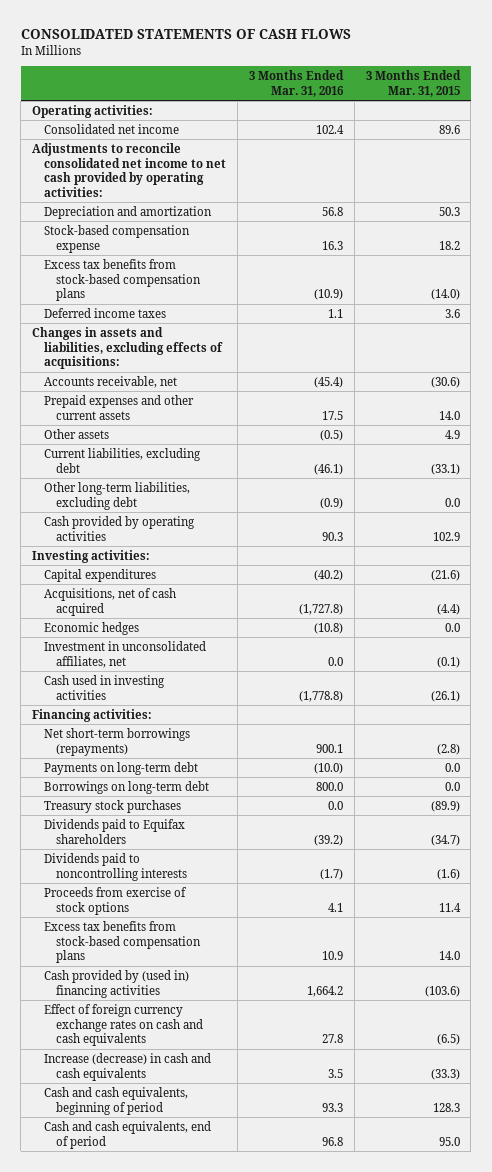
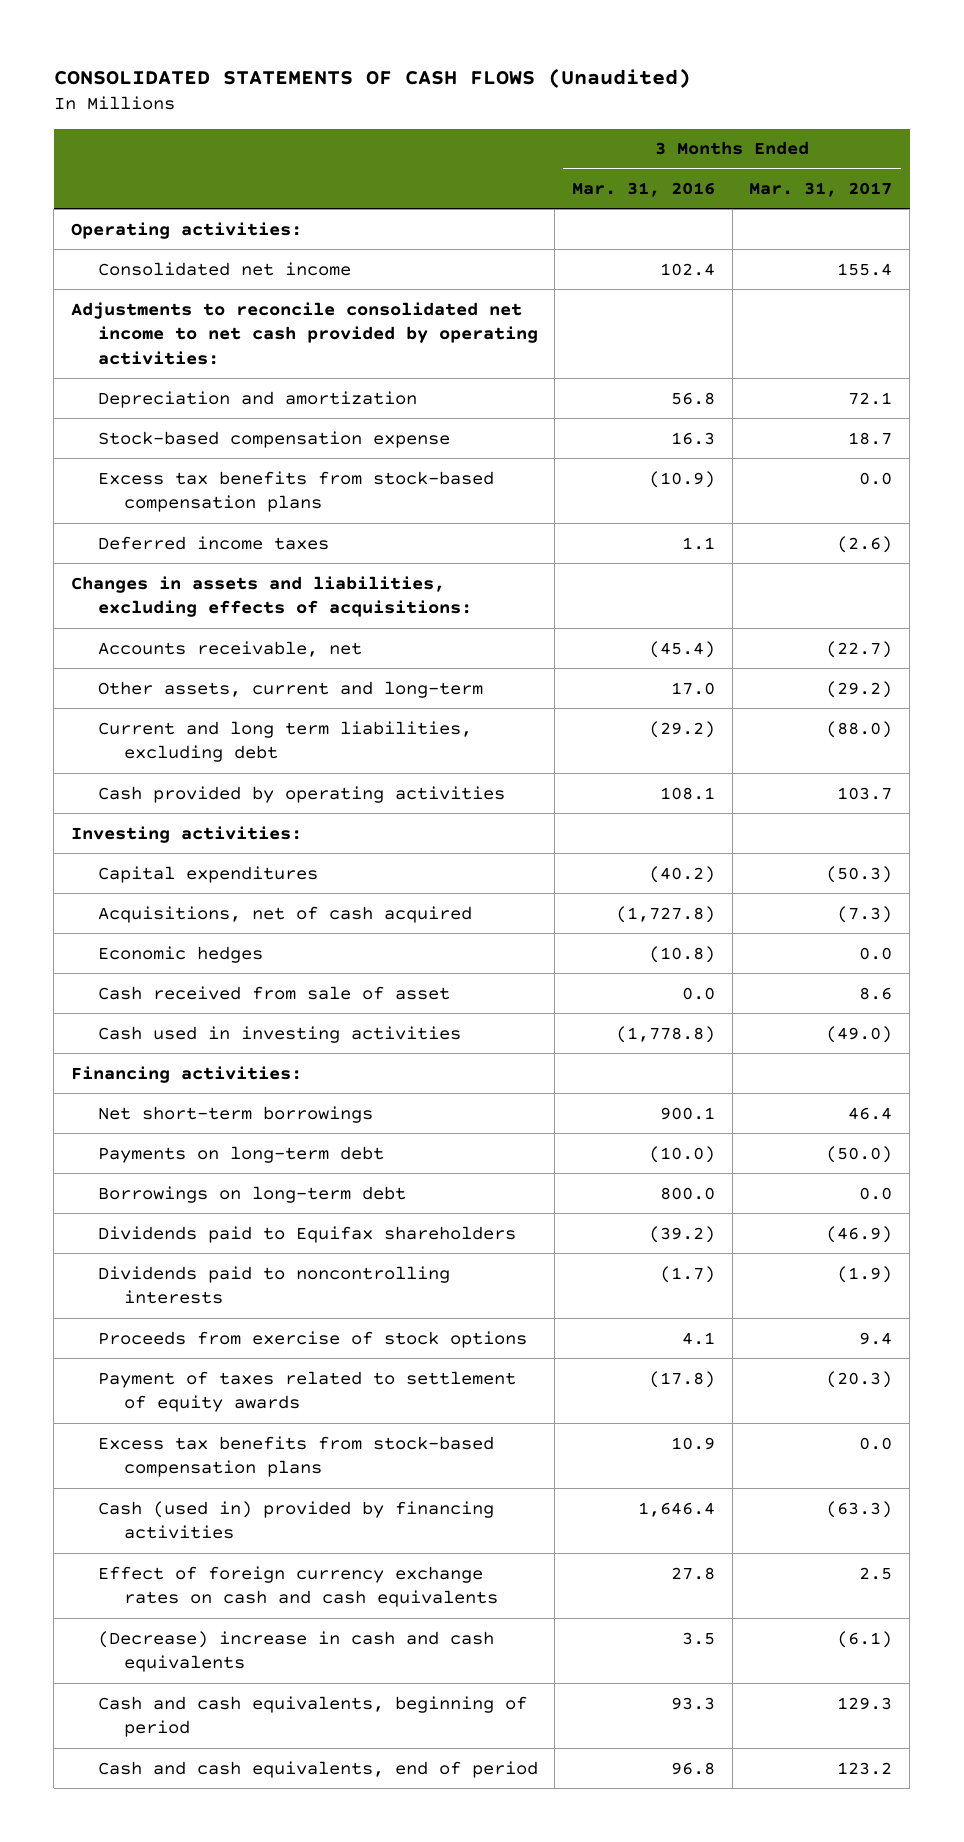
[20,28,351,39] CONSOLIDATED STATEMENTS OF CASH FLOWS -> [53,67,691,88] CONSOLIDATED STATEMENTS OF CASH FLOWS (Unaudited)
[365,70,461,97] 3 Months Ended Mar. 31, 2015 -> none
none -> [749,181,893,197] Mar. 31, 2017
[44,394,195,420] Prepaid expenses and other current assets -> none
[44,481,191,510] Other long-term liabilities, excluding debt -> none
[44,428,110,439] Other assets -> [97,680,483,698] Other assets, current and long-term
[319,429,343,441] (0.5) -> [671,681,716,695] 17.0
[44,447,202,473] Current liabilities, excluding debt -> [97,720,472,763] Current and long term liabilities, excluding debt
[313,463,343,475] (46.1) -> [649,720,716,738] (29.2)
[321,531,343,541] 90.3 -> [660,786,716,800] 108.1
[44,640,207,668] Investment in unconsolidated affiliates, net -> none
none -> [97,985,450,1000] Cash received from sale of asset
[44,727,191,756] Net short-term borrowings (repayments) -> [97,1105,373,1123] Net short-term borrowings
[44,799,182,813] Treasury stock purchases -> none
none -> [97,1370,516,1413] Payment of taxes related to settlement of equity awards
[44,969,190,998] Cash provided by (used in) financing activities -> [97,1500,494,1540] Cash (used in) provided by financing activities
[306,985,343,997] 1,664.2 -> [638,1501,716,1517] 1,646.4
[44,1052,212,1081] Increase (decrease) in cash and cash equivalents -> [97,1630,494,1673] (Decrease) increase in cash and cash equivalents

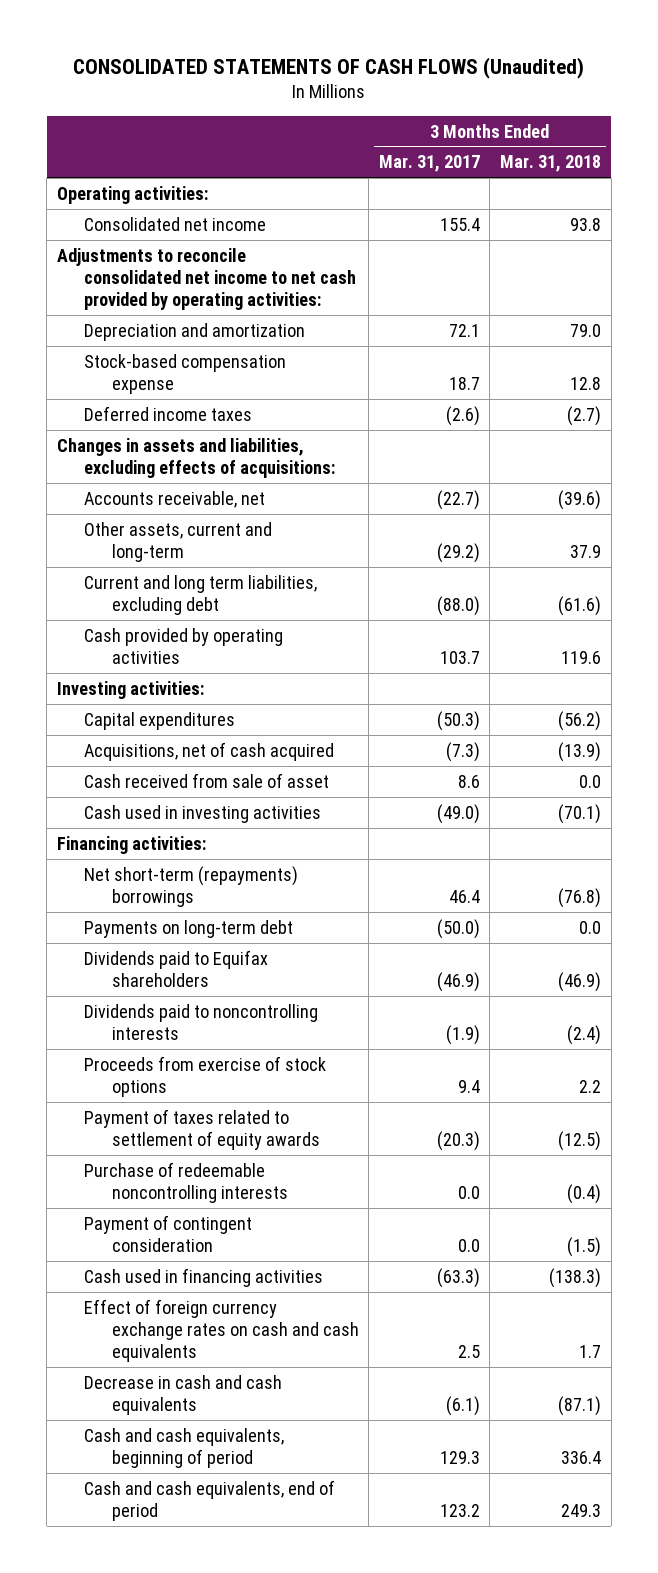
[572,181,716,197] Mar. 31, 2016 -> none
none -> [499,155,601,173] Mar. 31, 2018
[97,470,494,513] Excess tax benefits from stock-based compensation plans -> none
[97,945,263,963] Economic hedges -> none
[97,1105,373,1123] Net short-term borrowings -> [84,865,299,907] Net short-term (repayments) borrowings
[97,1185,406,1203] Borrowings on long-term debt -> none
[97,1435,494,1478] Excess tax benefits from stock-based compensation plans -> none
none -> [84,1161,288,1203] Purchase of redeemable noncontrolling interests
none -> [84,1214,253,1252] Payment of contingent consideration
[97,1500,494,1540] Cash (used in) provided by financing activities -> [84,1267,324,1287] Cash used in financing activities
[97,1630,494,1673] (Decrease) increase in cash and cash equivalents -> [84,1374,283,1415] Decrease in cash and cash equivalents

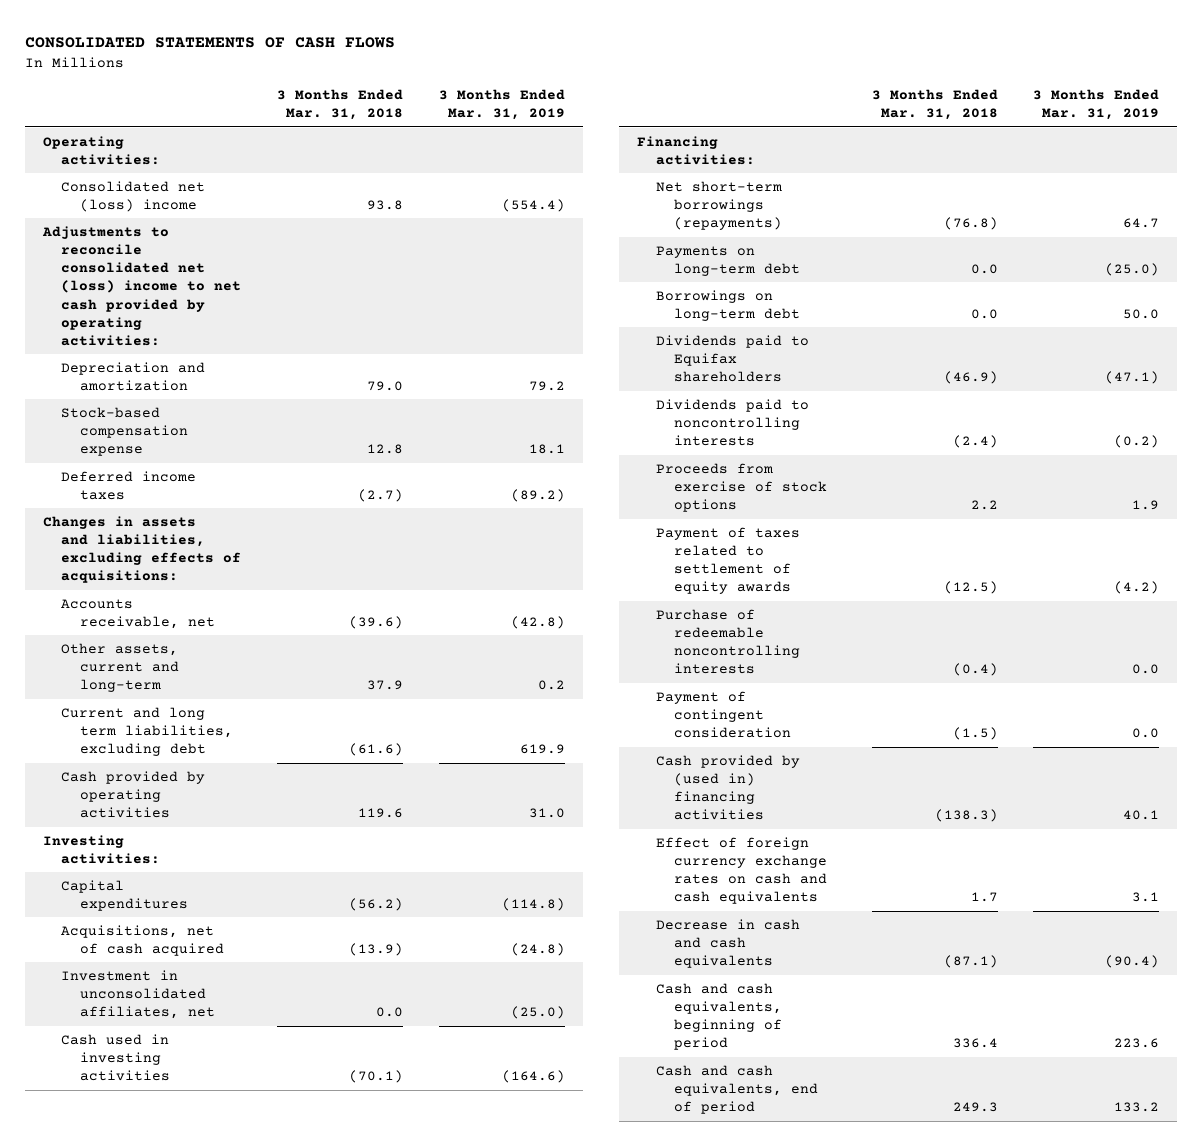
[72,57,584,80] CONSOLIDATED STATEMENTS OF CASH FLOWS (Unaudited) -> [24,37,395,49] CONSOLIDATED STATEMENTS OF CASH FLOWS
[378,155,480,173] Mar. 31, 2017 -> none
none -> [439,89,566,121] 3 Months Ended Mar. 31, 2019
[84,216,267,231] Consolidated net income -> [61,180,206,213] Consolidated net (loss) income
[56,247,357,310] Adjustments to reconcile consolidated net income to net cash provided by operating activities: -> [41,225,242,347] Adjustments to reconcile consolidated net (loss) income to net cash provided by operating activities:
[84,772,330,788] Cash received from sale of asset -> none
none -> [61,969,215,1020] Investment in unconsolidated affiliates, net
[84,865,299,907] Net short-term (repayments) borrowings -> [655,180,783,231] Net short-term borrowings (repayments)
none -> [655,289,801,322] Borrowings on long-term debt
[84,1267,324,1287] Cash used in financing activities -> [655,754,800,821] Cash provided by (used in) financing activities

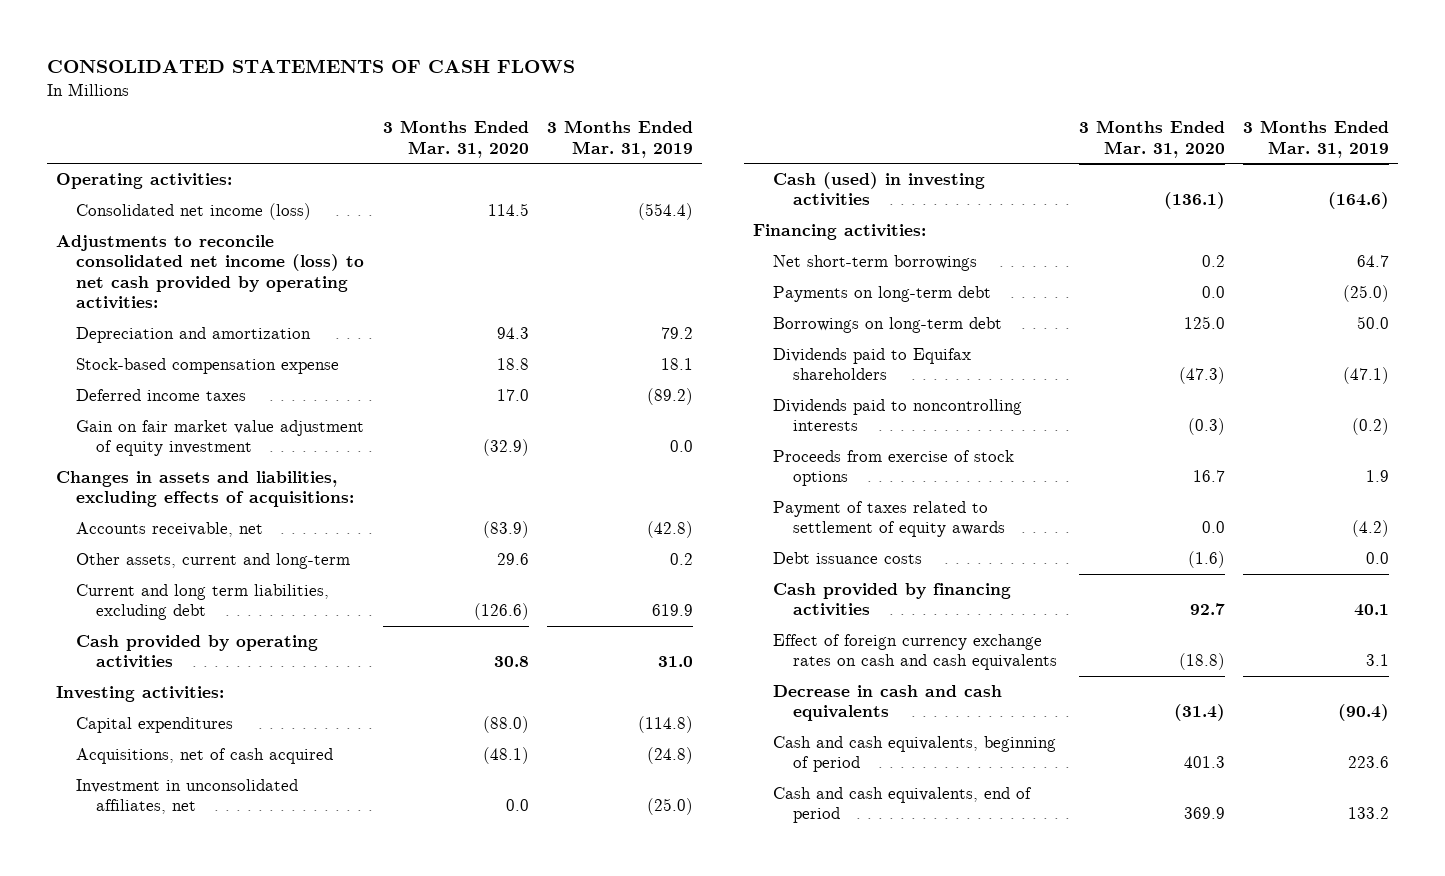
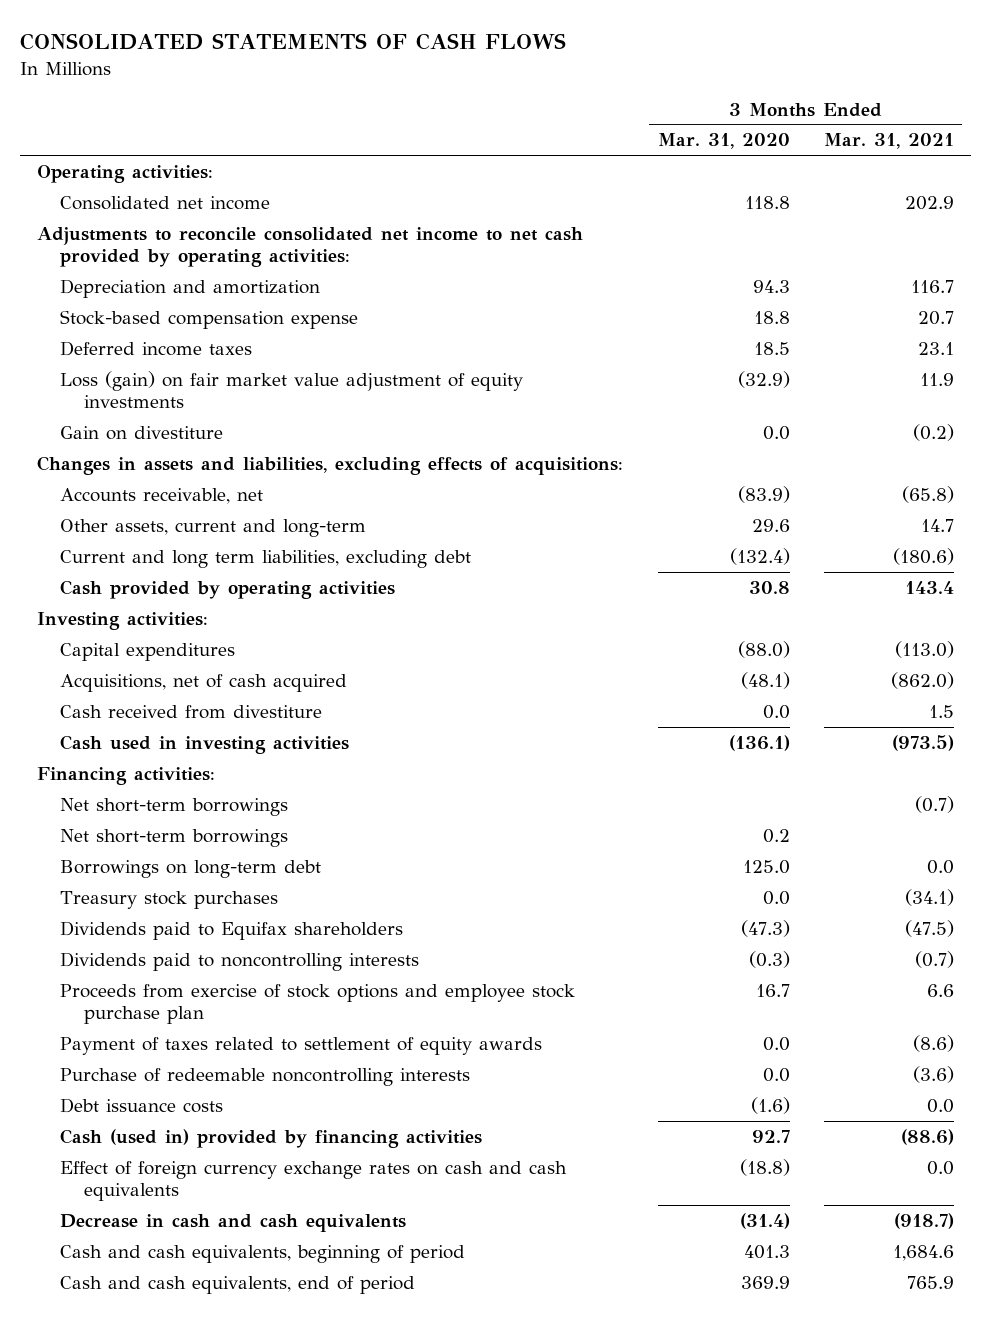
[546,120,693,158] 3 Months Ended Mar. 31, 2019 -> none
none -> [823,133,954,150] Mar. 31, 2021
[76,203,312,221] Consolidated net income (loss) -> [60,195,271,210] Consolidated net income
[487,203,529,217] 114.5 -> [744,195,790,209] 118.8
[56,235,365,310] Adjustments to reconcile consolidated net income (loss) to net cash provided by operating activities: -> [37,226,584,268] Adjustments to reconcile consolidated net income to net cash provided by operating activities:
[496,389,529,402] 17.0 -> [753,341,790,355] 18.5
[76,420,365,457] Gain on fair market value adjustment of equity investment -> [60,370,524,409] Loss (gain) on fair market value adjustment of equity investments
none -> [60,425,224,440] Gain on divestiture
[473,603,529,621] (126.6) -> [729,547,790,565] (132.4)
[76,779,299,815] Investment in unconsolidated affiliates, net -> none
none -> [60,704,323,719] Cash received from divestiture
[772,172,985,207] Cash (used) in investing activities -> [60,734,350,754] Cash used in investing activities
none -> [60,797,289,816] Net short-term borrowings
[772,286,991,303] Payments on long-term debt -> none
none -> [60,890,279,909] Treasury stock purchases
[772,450,1014,487] Proceeds from exercise of stock options -> [60,983,576,1025] Proceeds from exercise of stock options and employee stock purchase plan
none -> [60,1067,471,1086] Purchase of redeemable noncontrolling interests
[772,583,1011,617] Cash provided by financing activities -> [60,1128,483,1148] Cash (used in) provided by financing activities

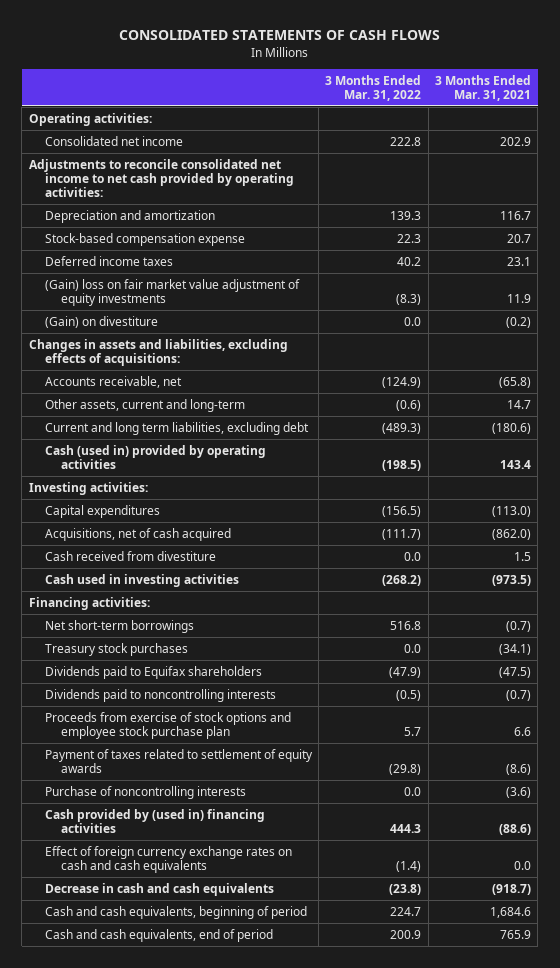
[657,133,790,150] Mar. 31, 2020 -> none
none -> [325,74,422,101] 3 Months Ended Mar. 31, 2022
[60,370,524,409] Loss (gain) on fair market value adjustment of equity investments -> [44,278,300,306] (Gain) loss on fair market value adjustment of equity investments
[60,425,224,440] Gain on divestiture -> [44,315,158,328] (Gain) on divestiture
[60,579,396,599] Cash provided by operating activities -> [44,444,266,469] Cash (used in) provided by operating activities
[60,828,289,847] Net short-term borrowings -> none
[60,859,322,878] Borrowings on long-term debt -> none
[60,1097,224,1113] Debt issuance costs -> none
[60,1067,471,1086] Purchase of redeemable noncontrolling interests -> [44,785,246,799] Purchase of noncontrolling interests
[60,1128,483,1148] Cash (used in) provided by financing activities -> [44,808,265,833] Cash provided by (used in) financing activities

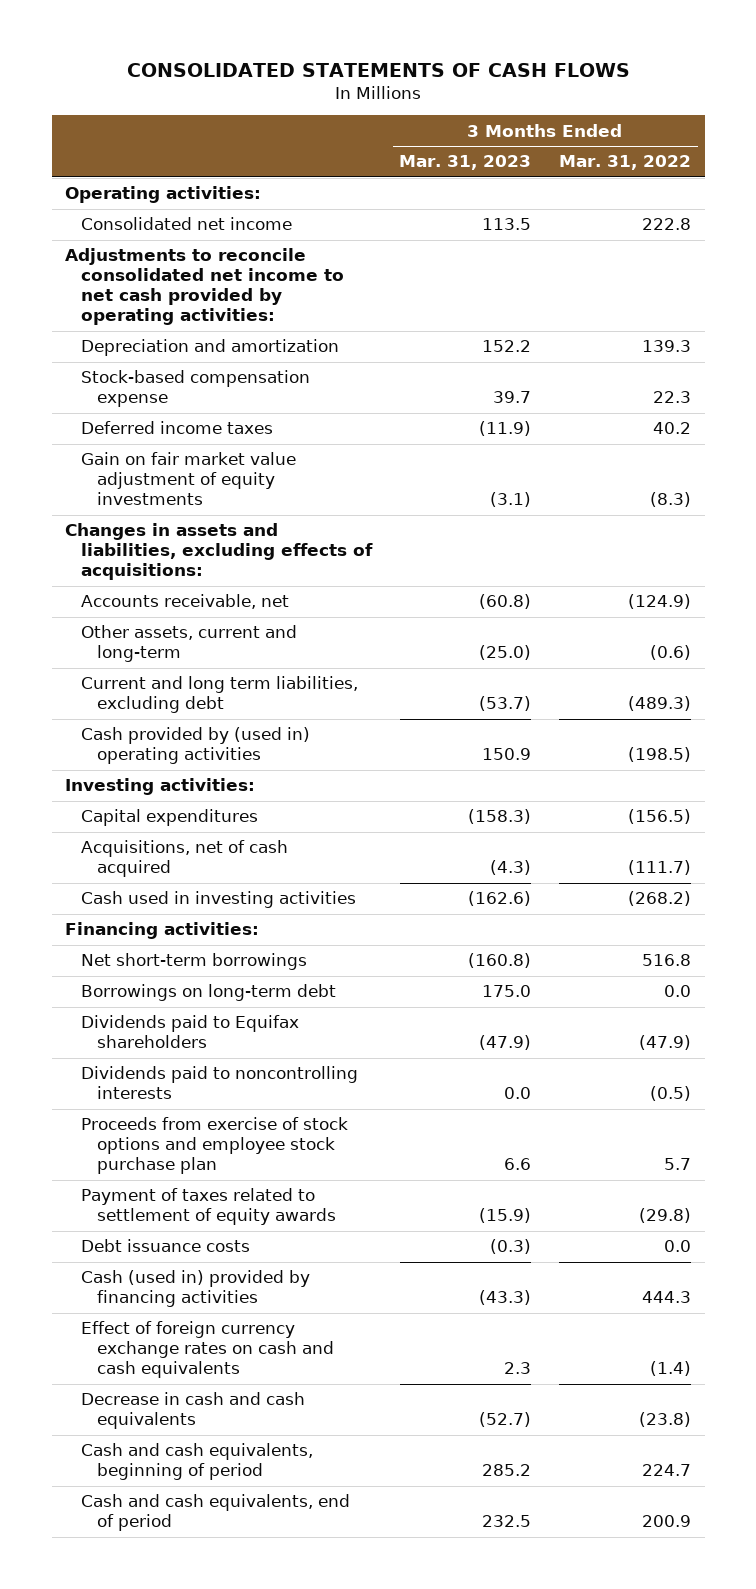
[435,74,532,101] 3 Months Ended Mar. 31, 2021 -> none
none -> [399,155,532,171] Mar. 31, 2023
[44,315,158,328] (Gain) on divestiture -> none
[44,278,300,306] (Gain) loss on fair market value adjustment of equity investments -> [80,452,296,506] Gain on fair market value adjustment of equity investments
[44,444,266,469] Cash (used in) provided by operating activities -> [80,727,310,765] Cash provided by (used in) operating activities
[44,550,216,561] Cash received from divestiture -> none
[44,642,188,656] Treasury stock purchases -> none
none -> [80,984,336,1002] Borrowings on long-term debt
[44,785,246,799] Purchase of noncontrolling interests -> none
none -> [80,1239,250,1253] Debt issuance costs
[44,808,265,833] Cash provided by (used in) financing activities -> [80,1270,310,1308] Cash (used in) provided by financing activities

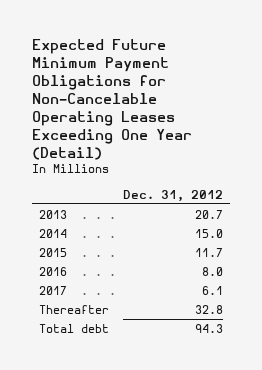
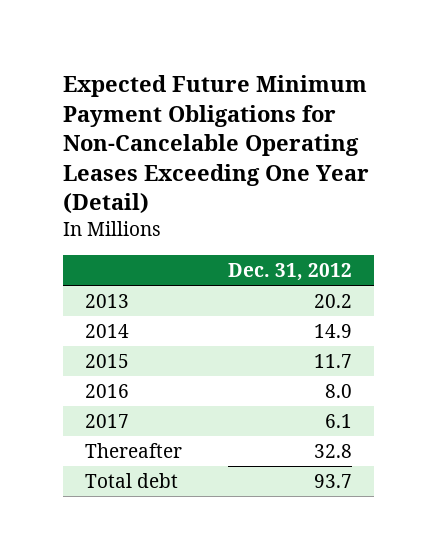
[195,209,224,219] 20.7 -> [313,293,352,308] 20.2
[195,228,224,238] 15.0 -> [313,323,352,338] 14.9
[195,323,224,333] 94.3 -> [313,473,352,488] 93.7

